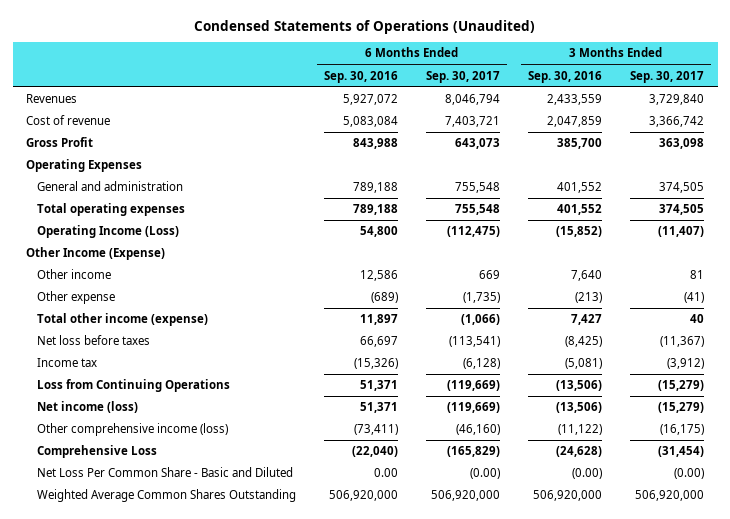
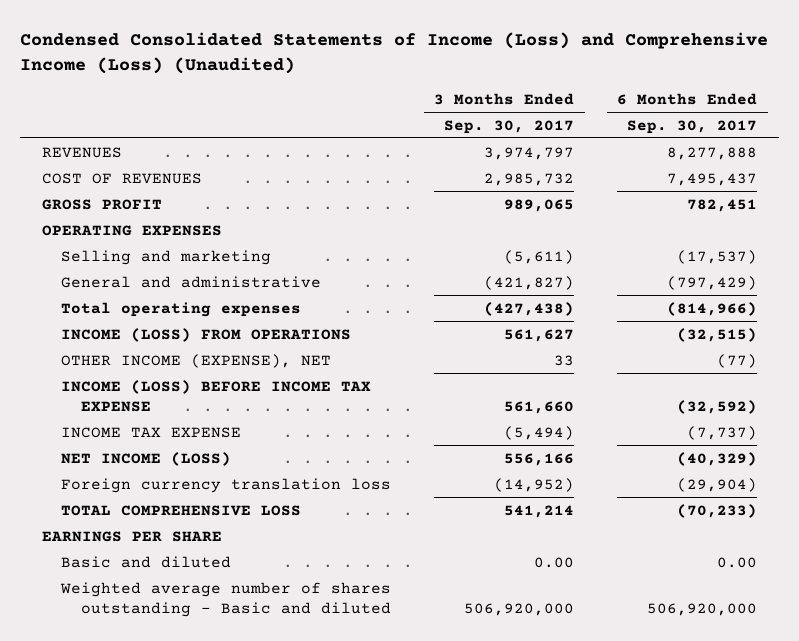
[194,19,536,34] Condensed Statements of Operations (Unaudited) -> [20,32,769,75] Condensed Consolidated Statements of Income (Loss) and Comprehensive Income (Loss) (Unaudited)
[324,70,399,83] Sep. 30, 2016 -> none
[528,70,603,83] Sep. 30, 2016 -> none
[26,247,166,261] Other Income (Expense) -> none
[37,269,112,280] Other income -> none
[37,291,116,305] Other expense -> none
[37,379,231,393] Loss from Continuing Operations -> none
[37,423,229,437] Other comprehensive income (loss) -> none
[26,94,78,104] Revenues -> [41,146,122,158] REVENUES
[445,94,501,106] 8,046,794 -> [667,146,758,160] 8,277,888
[648,94,704,106] 3,729,840 -> [484,146,575,160] 3,974,797
[26,115,111,126] Cost of revenue -> [41,172,202,184] COST OF REVENUES
[445,116,501,128] 7,403,721 -> [667,172,758,186] 7,495,437
[648,116,704,128] 3,366,742 -> [484,172,575,186] 2,985,732
[26,137,94,148] Gross Profit -> [41,198,162,210] GROSS PROFIT
[455,138,501,150] 643,073 -> [687,198,758,212] 782,451
[658,138,704,150] 363,098 -> [504,198,575,212] 989,065
[26,159,143,173] Operating Expenses -> [41,224,222,236] OPERATING EXPENSES
none -> [61,249,272,265] Selling and marketing
[37,181,184,192] General and administration -> [61,275,322,288] General and administrative
[455,182,501,194] 755,548 -> [667,275,758,290] (797,429)
[658,182,704,194] 374,505 -> [484,275,575,290] (421,827)
[455,204,501,216] 755,548 -> [667,301,758,316] (814,966)
[658,204,704,216] 374,505 -> [484,301,575,316] (427,438)
[37,225,180,239] Operating Income (Loss) -> [61,327,352,342] INCOME (LOSS) FROM OPERATIONS
[447,226,501,238] (112,475) -> [677,327,758,342] (32,515)
[657,226,704,238] (11,407) -> [504,328,575,342] 561,627
[37,313,209,327] Total other income (expense) -> [61,353,332,368] OTHER INCOME (EXPENSE), NET
[461,314,501,326] (1,066) -> [717,353,758,368] (77)
[689,314,704,324] 40 -> [554,354,575,366] 33
[37,335,151,346] Net loss before taxes -> [61,379,372,412] INCOME (LOSS) BEFORE INCOME TAX EXPENSE
[449,336,501,348] (113,541) -> [677,399,758,414] (32,592)
[659,336,704,348] (11,367) -> [504,400,575,414] 561,660
[37,358,98,368] Income tax -> [61,426,242,438] INCOME TAX EXPENSE
[463,358,501,370] (6,128) -> [687,425,758,440] (7,737)
[666,358,704,370] (3,912) -> [504,425,575,440] (5,494)
[37,401,139,414] Net income (loss) -> [61,451,232,466] NET INCOME (LOSS)
[447,402,501,414] (119,669) -> [677,451,758,466] (40,329)
[657,402,704,414] (15,279) -> [504,452,575,466] 556,166
none -> [61,477,392,493] Foreign currency translation loss
[37,445,158,459] Comprehensive Loss -> [61,504,302,516] TOTAL COMPREHENSIVE LOSS
[447,446,501,458] (165,829) -> [677,503,758,518] (70,233)
[657,446,704,458] (31,454) -> [504,504,575,518] 541,214
none -> [41,530,222,542] EARNINGS PER SHARE
[37,467,294,478] Net Loss Per Common Share - Basic and Diluted -> [61,555,232,568] Basic and diluted
[470,468,501,480] (0.00) -> [717,556,758,568] 0.00
[673,468,704,480] (0.00) -> [534,556,575,568] 0.00
[37,489,297,503] Weighted Average Common Shares Outstanding -> [60,581,392,617] Weighted average number of shares outstanding - Basic and diluted

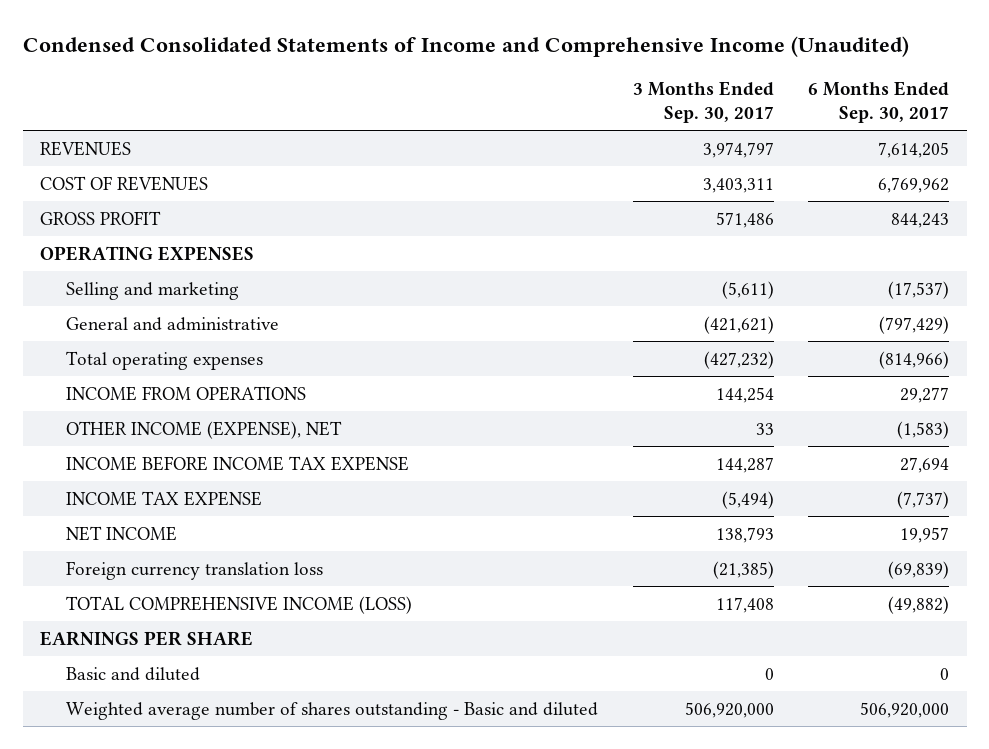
[20,32,769,75] Condensed Consolidated Statements of Income (Loss) and Comprehensive Income (Loss) (Unaudited) -> [22,36,909,58] Condensed Consolidated Statements of Income and Comprehensive Income (Unaudited)
[667,146,758,160] 8,277,888 -> [878,141,950,158] 7,614,205
[484,172,575,186] 2,985,732 -> [702,177,774,193] 3,403,311
[667,172,758,186] 7,495,437 -> [878,176,950,193] 6,769,962
[504,198,575,212] 989,065 -> [715,211,774,228] 571,486
[687,198,758,212] 782,451 -> [891,212,950,228] 844,243
[484,275,575,290] (421,827) -> [703,315,774,334] (421,621)
[484,301,575,316] (427,438) -> [703,350,774,369] (427,232)
[61,327,352,342] INCOME (LOSS) FROM OPERATIONS -> [66,385,307,401] INCOME FROM OPERATIONS
[504,328,575,342] 561,627 -> [715,386,774,403] 144,254
[677,327,758,342] (32,515) -> [900,386,950,403] 29,277
[717,353,758,368] (77) -> [897,420,950,439] (1,583)
[61,379,372,412] INCOME (LOSS) BEFORE INCOME TAX EXPENSE -> [66,455,410,471] INCOME BEFORE INCOME TAX EXPENSE
[504,400,575,414] 561,660 -> [715,456,774,473] 144,287
[677,399,758,414] (32,592) -> [900,456,950,473] 27,694
[61,451,232,466] NET INCOME (LOSS) -> [66,525,178,541] NET INCOME
[504,452,575,466] 556,166 -> [715,526,774,543] 138,793
[677,451,758,466] (40,329) -> [900,526,950,543] 19,957
[494,477,575,492] (14,952) -> [712,560,774,579] (21,385)
[677,477,758,492] (29,904) -> [888,560,950,579] (69,839)
[61,504,302,516] TOTAL COMPREHENSIVE LOSS -> [66,595,413,614] TOTAL COMPREHENSIVE INCOME (LOSS)
[504,504,575,518] 541,214 -> [715,596,774,613] 117,408
[677,503,758,518] (70,233) -> [888,595,950,614] (49,882)
[534,556,575,568] 0.00 -> [764,667,774,680] 0
[717,556,758,568] 0.00 -> [940,667,950,680] 0

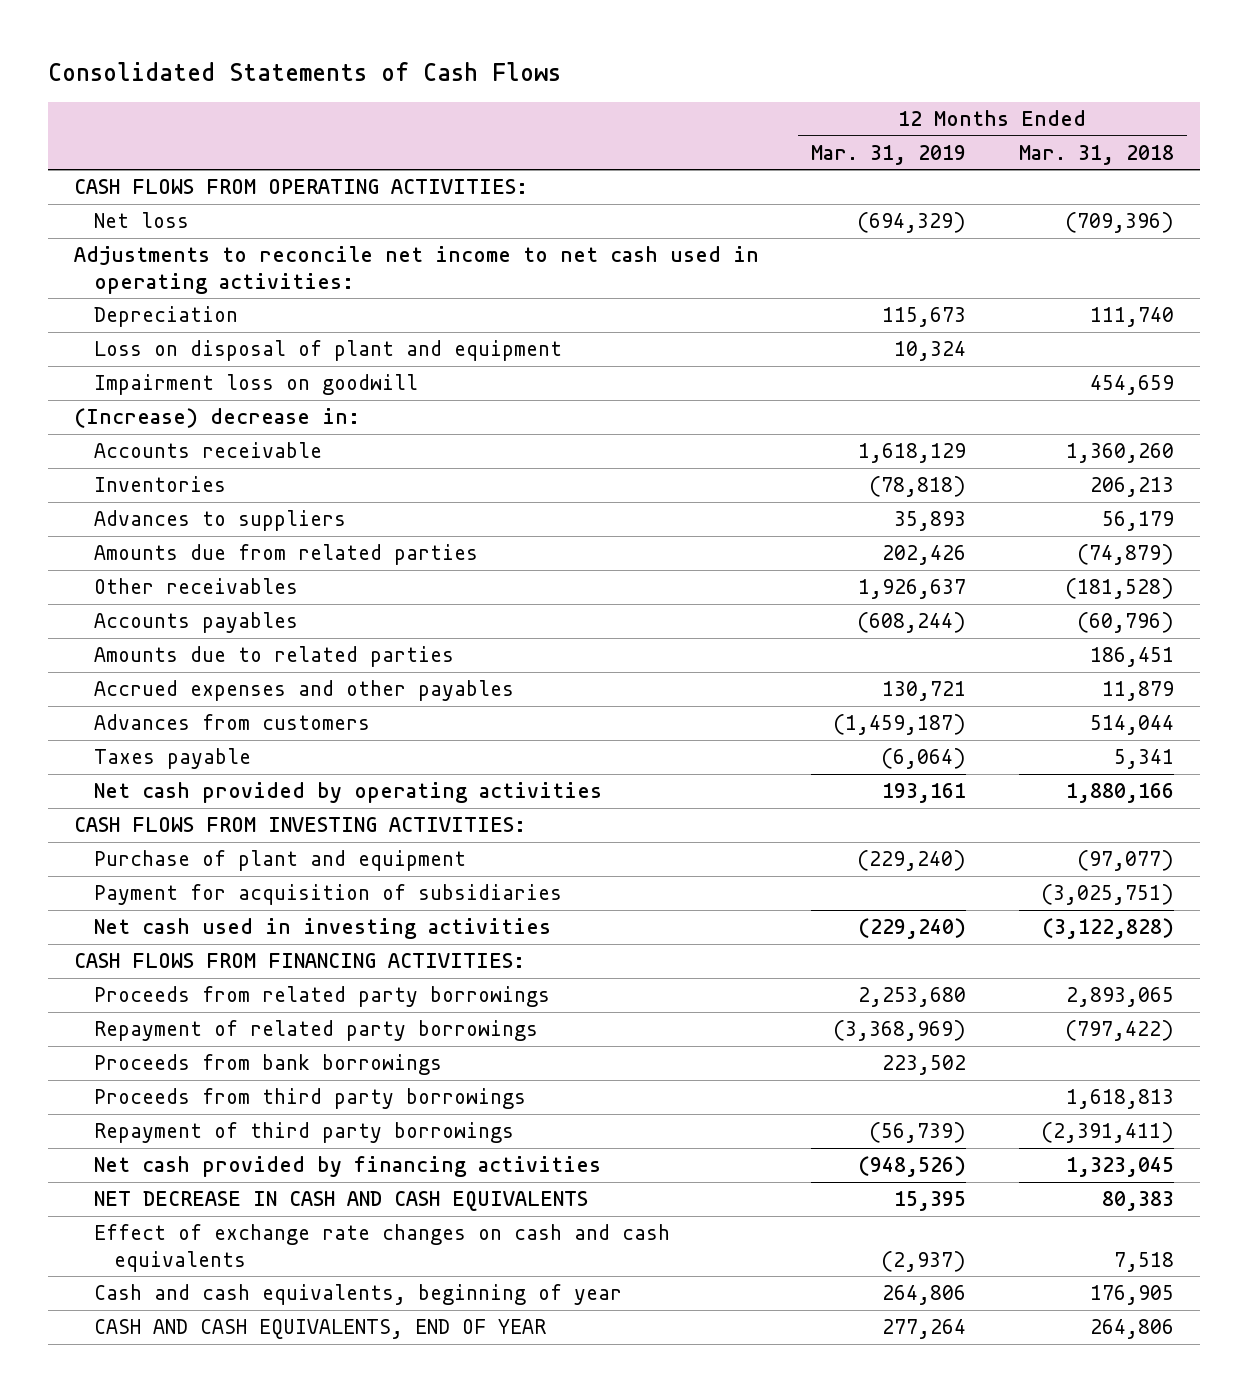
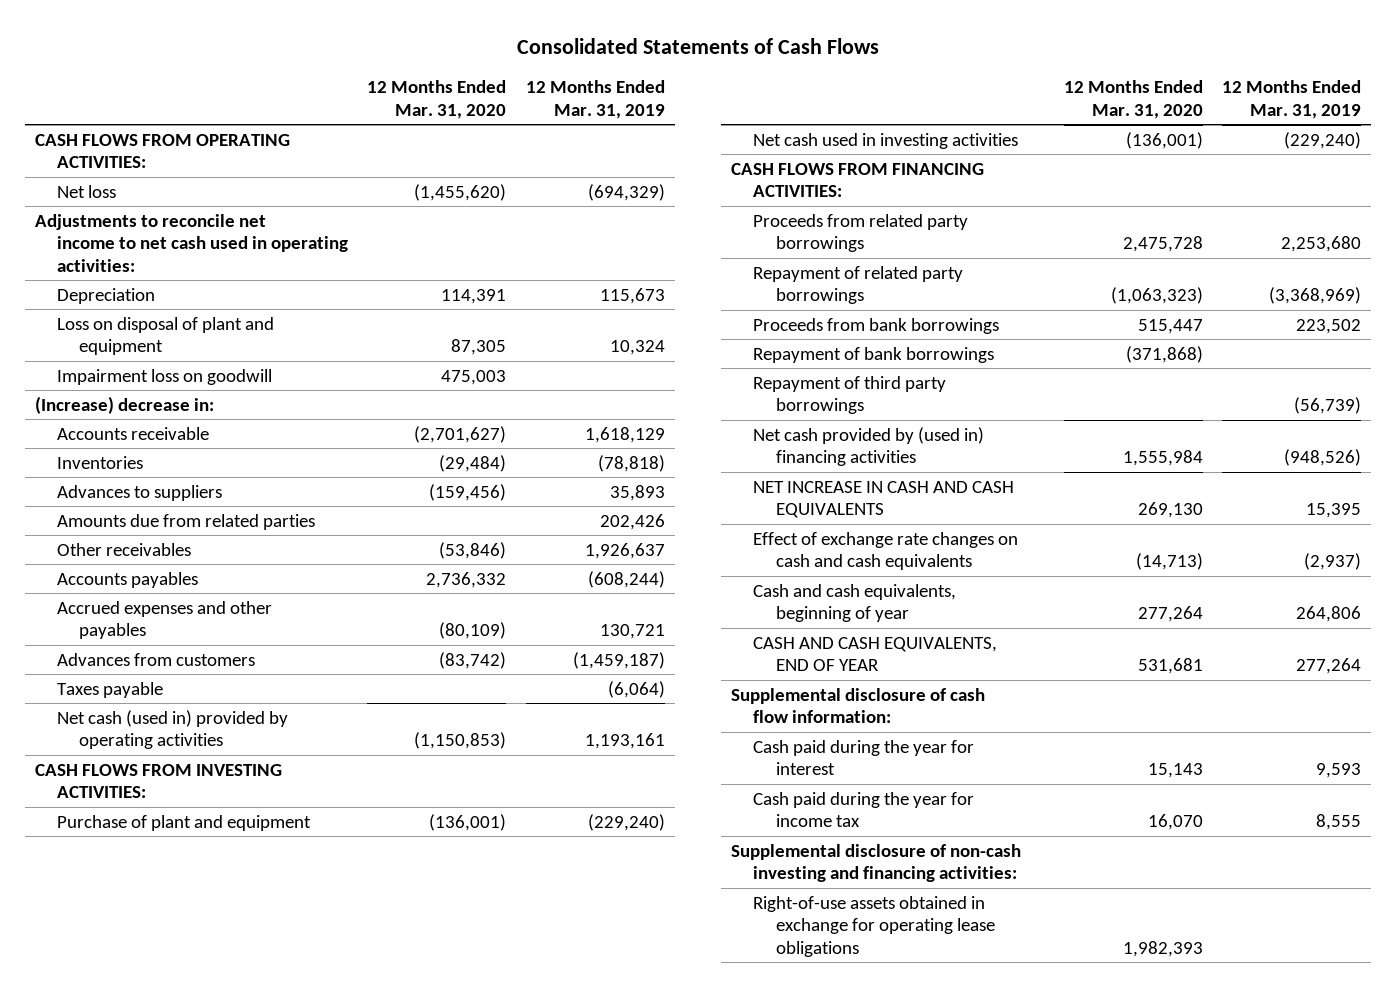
[1018,144,1174,165] Mar. 31, 2018 -> none
none -> [367,80,507,119] 12 Months Ended Mar. 31, 2020
[93,646,454,668] Amounts due to related parties -> none
[93,782,602,804] Net cash provided by operating activities -> [56,709,288,750] Net cash (used in) provided by operating activities
[882,783,967,804] 193,161 -> [584,733,665,750] 1,193,161
[93,884,562,906] Payment for acquisition of subsidiaries -> none
[93,1088,526,1110] Proceeds from third party borrowings -> none
none -> [753,346,995,363] Repayment of bank borrowings
[93,1156,601,1178] Net cash provided by financing activities -> [753,426,985,467] Net cash provided by (used in) financing activities
[93,1191,588,1212] NET DECREASE IN CASH AND CASH EQUIVALENTS -> [753,480,1015,519] NET INCREASE IN CASH AND CASH EQUIVALENTS
none -> [731,687,986,724] Supplemental disclosure of cash flow information:
none -> [753,739,975,776] Cash paid during the year for interest
none -> [753,791,975,828] Cash paid during the year for income tax
none -> [731,843,1022,883] Supplemental disclosure of non-cash investing and financing activities:
none -> [753,895,995,957] Right-of-use assets obtained in exchange for operating lease obligations

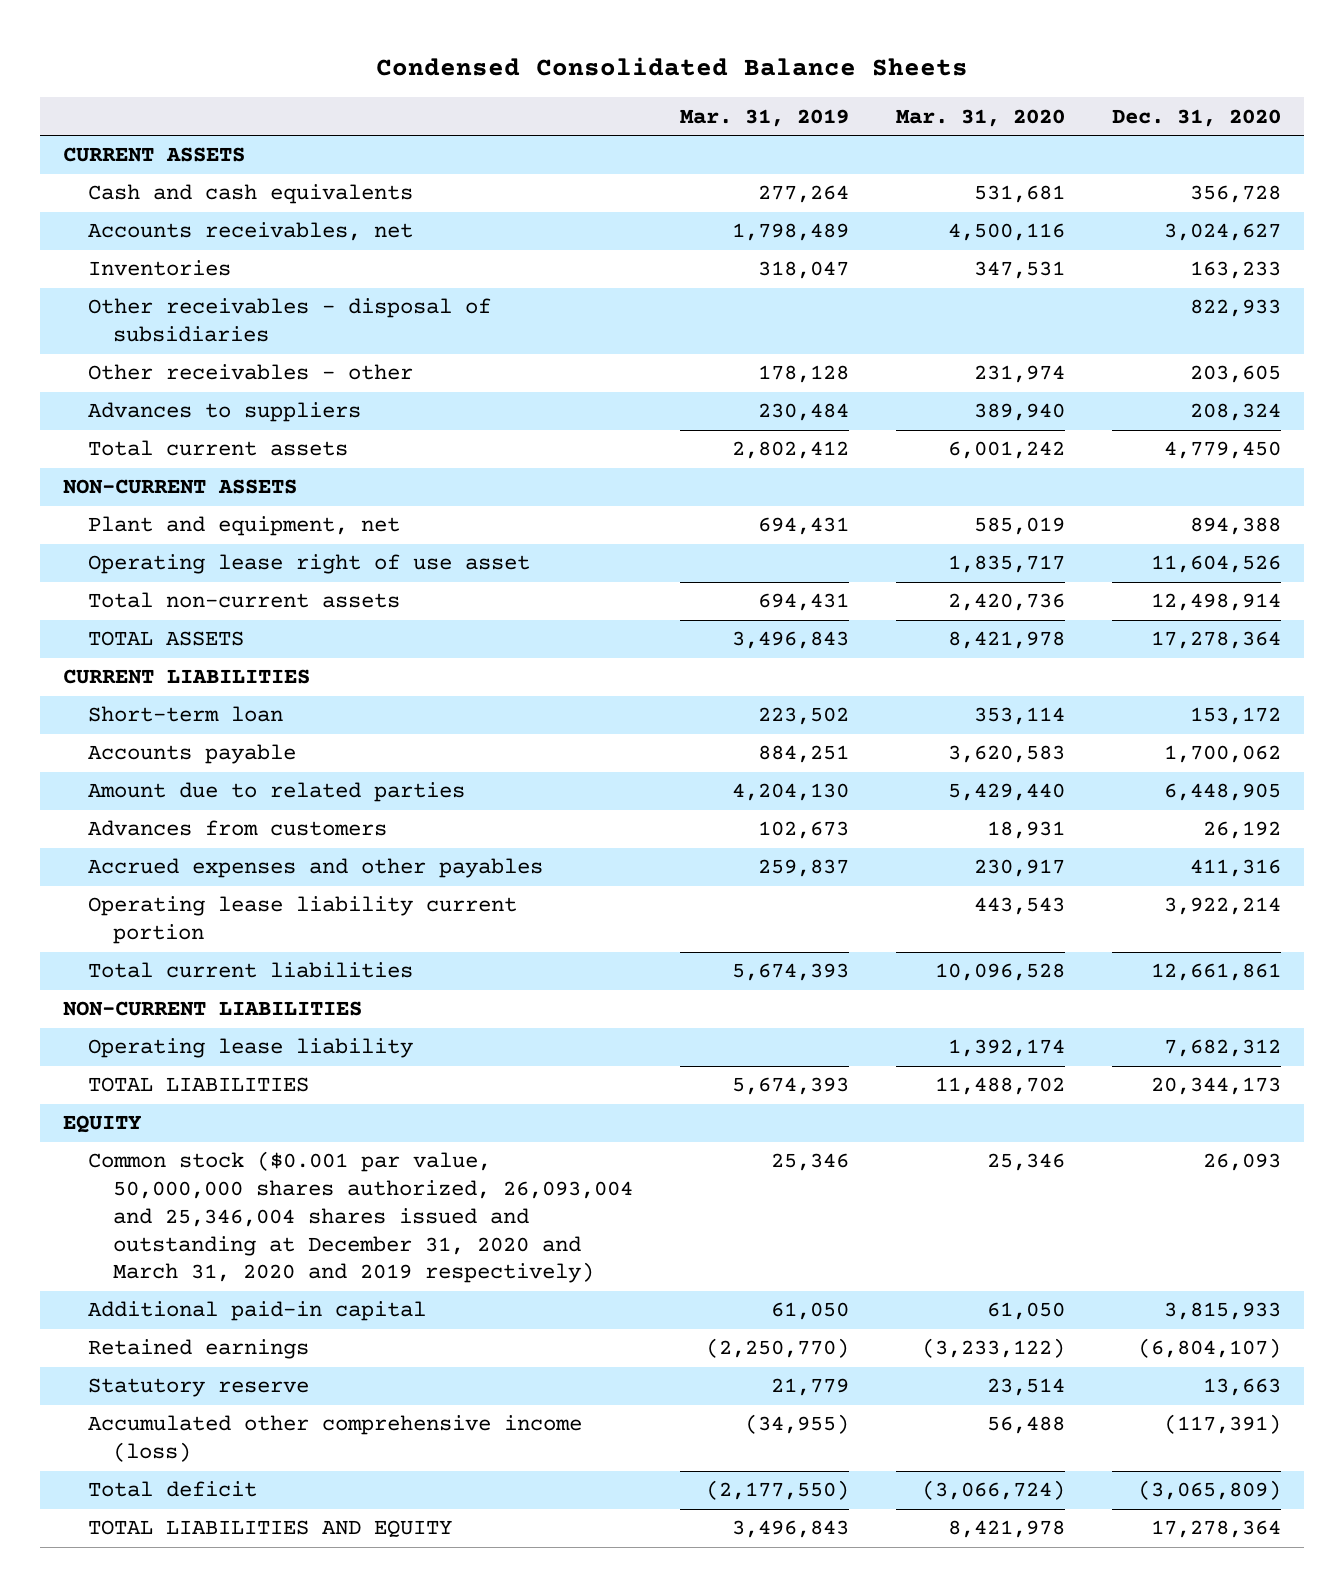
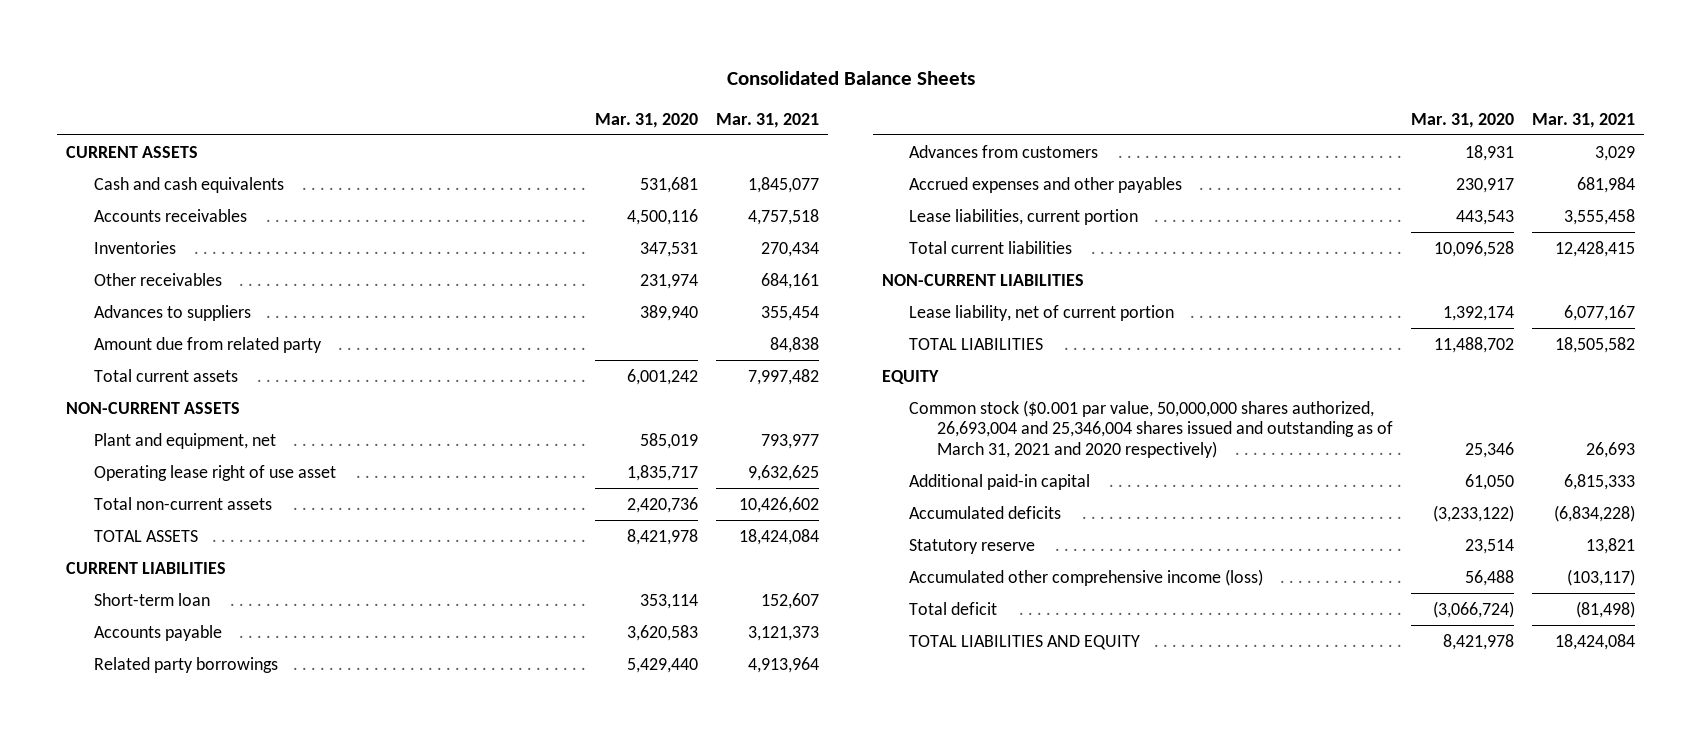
[376,56,969,76] Condensed Consolidated Balance Sheets -> [726,71,975,86] Consolidated Balance Sheets
[679,108,849,127] Mar. 31, 2019 -> none
[1111,108,1281,127] Dec. 31, 2020 -> none
none -> [716,112,820,128] Mar. 31, 2021
[88,222,414,242] Accounts receivables, net -> [93,208,247,222] Accounts receivables
[88,298,492,343] Other receivables - disposal of subsidiaries -> none
[88,364,414,381] Other receivables - other -> [93,272,222,286] Other receivables
none -> [93,336,322,353] Amount due from related party
[88,782,466,803] Amount due to related parties -> [93,656,278,673] Related party borrowings
[88,896,518,945] Operating lease liability current portion -> [909,208,1139,225] Lease liabilities, current portion
[88,1038,414,1059] Operating lease liability -> [909,304,1175,321] Lease liability, net of current portion
[88,1151,633,1284] Common stock ($0.001 par value, 50,000,000 shares authorized, 26,093,004 and 25,346,004 shares issued and outstanding at December 31, 2020 and March 31, 2020 and 2019 respectively) -> [909,399,1393,458] Common stock ($0.001 par value, 50,000,000 shares authorized, 26,693,004 and 25,346,004 shares issued and outstanding as of March 31, 2021 and 2020 respectively)
[88,1339,310,1360] Retained earnings -> [909,505,1062,519] Accumulated deficits

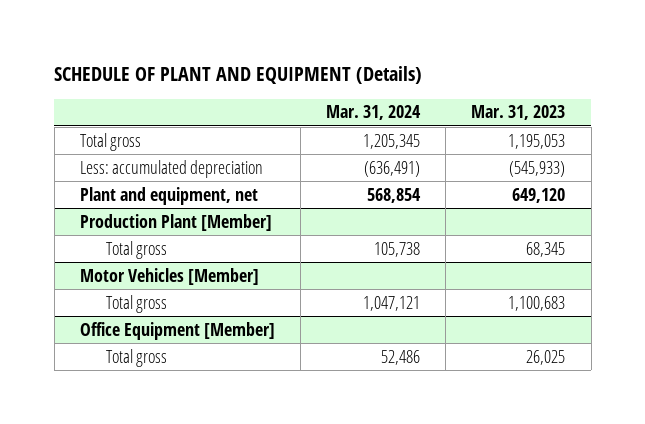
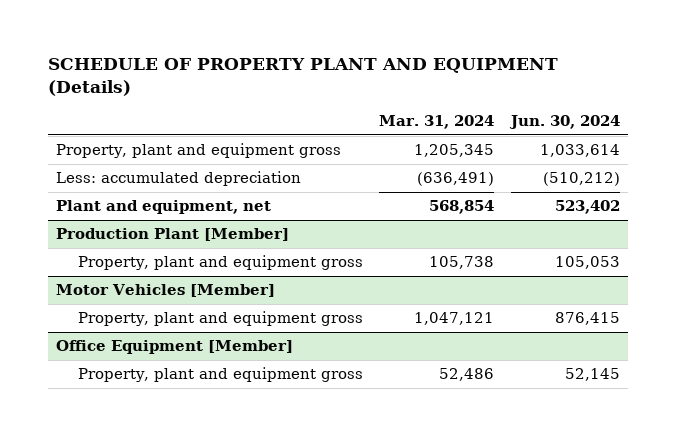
[54,66,423,85] SCHEDULE OF PLANT AND EQUIPMENT (Details) -> [47,58,558,96] SCHEDULE OF PROPERTY PLANT AND EQUIPMENT (Details)
[471,105,566,121] Mar. 31, 2023 -> none
none -> [508,115,620,130] Jun. 30, 2024
[79,132,141,151] Total gross -> [55,143,341,159] Property, plant and equipment gross
[105,240,167,259] Total gross -> [78,255,364,271] Property, plant and equipment gross
[105,294,167,313] Total gross -> [78,311,364,327] Property, plant and equipment gross
[105,348,167,367] Total gross -> [78,367,364,383] Property, plant and equipment gross

